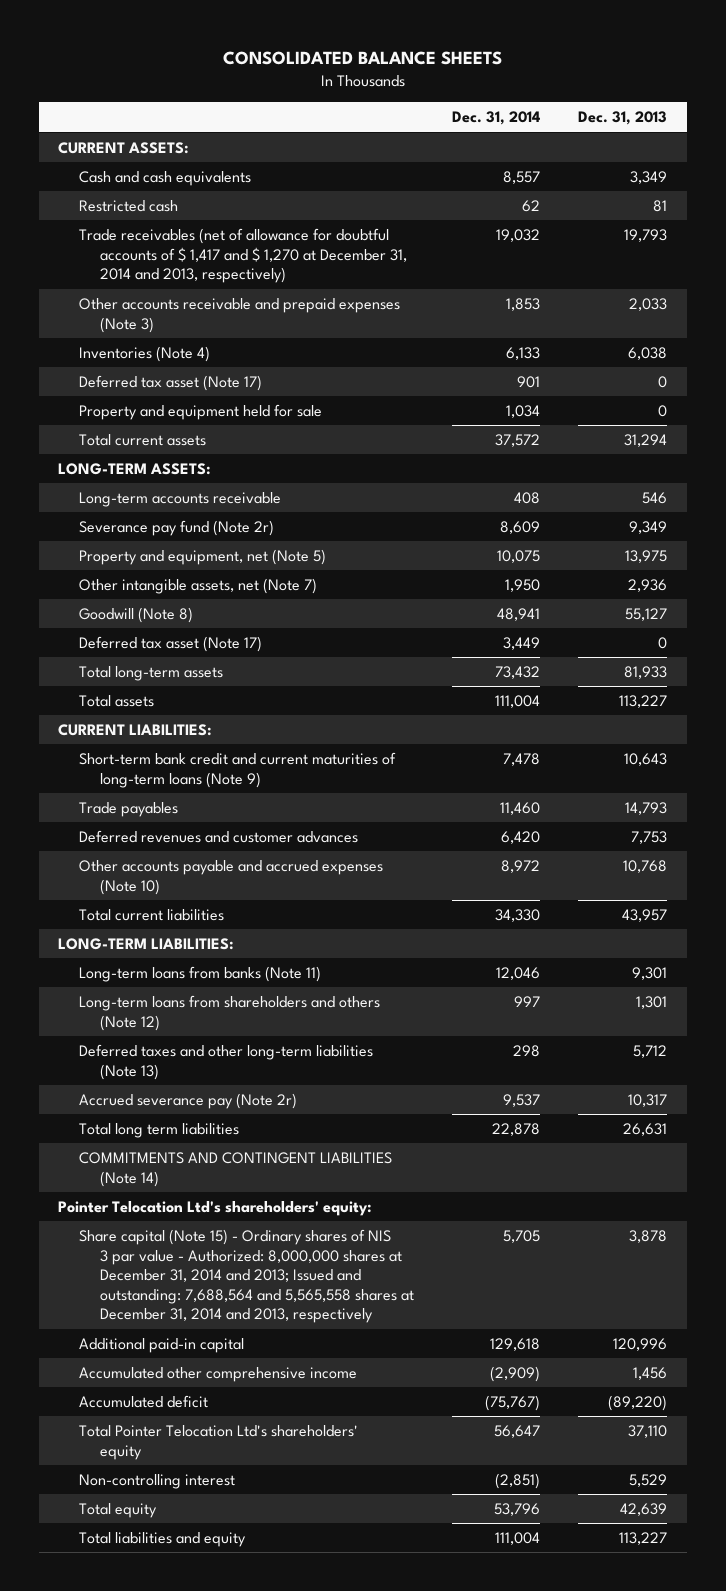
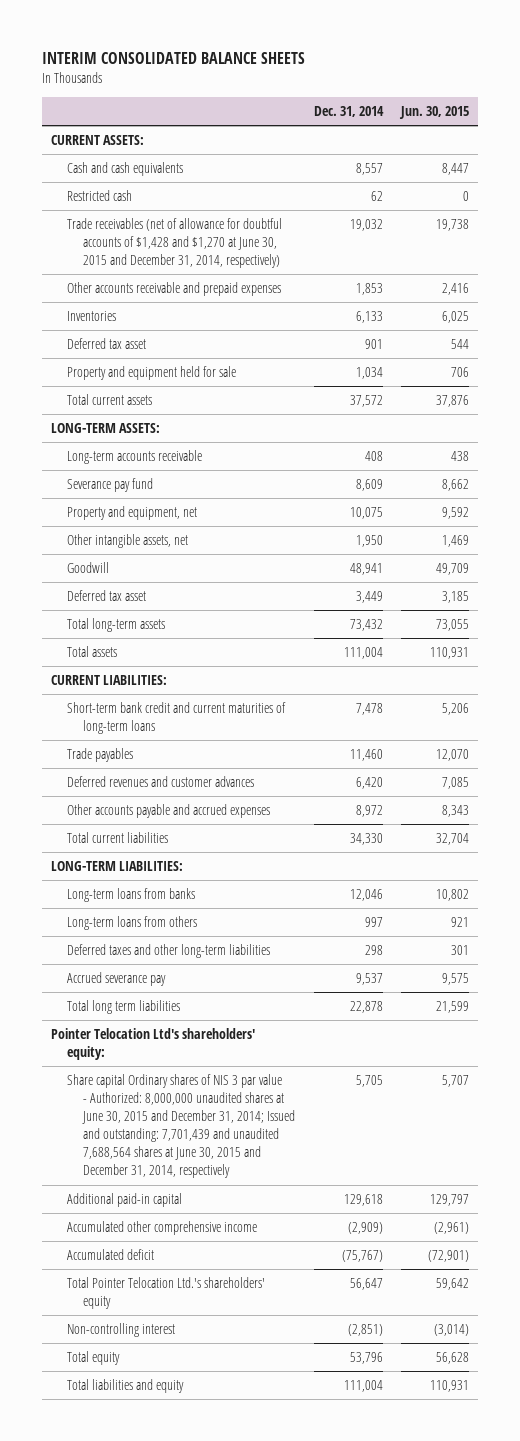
[222,51,502,66] CONSOLIDATED BALANCE SHEETS -> [42,51,306,64] INTERIM CONSOLIDATED BALANCE SHEETS
[578,111,668,126] Dec. 31, 2013 -> none
none -> [399,106,470,120] Jun. 30, 2015
[78,228,407,284] Trade receivables (net of allowance for doubtful accounts of $ 1,417 and $ 1,270 at December 31, 2014 and 2013, respectively) -> [67,218,283,269] Trade receivables (net of allowance for doubtful accounts of $1,428 and $1,270 at June 30, 2015 and December 31, 2014, respectively)
[78,298,400,333] Other accounts receivable and prepaid expenses (Note 3) -> [67,282,282,297] Other accounts receivable and prepaid expenses
[78,346,210,363] Inventories (Note 4) -> [67,311,117,322] Inventories
[78,375,262,392] Deferred tax asset (Note 17) -> [67,338,147,350] Deferred tax asset
[78,520,274,537] Severance pay fund (Note 2r) -> [67,478,154,493] Severance pay fund
[78,549,326,566] Property and equipment, net (Note 5) -> [67,506,198,521] Property and equipment, net
[78,578,317,595] Other intangible assets, net (Note 7) -> [67,534,189,549] Other intangible assets, net
[78,607,193,624] Goodwill (Note 8) -> [67,562,110,574] Goodwill
[78,636,262,653] Deferred tax asset (Note 17) -> [67,590,147,602] Deferred tax asset
[78,752,396,788] Short-term bank credit and current maturities of long-term loans (Note 9) -> [67,702,287,735] Short-term bank credit and current maturities of long-term loans
[78,860,383,895] Other accounts payable and accrued expenses (Note 10) -> [67,804,271,819] Other accounts payable and accrued expenses
[78,966,321,983] Long-term loans from banks (Note 11) -> [67,888,196,903] Long-term loans from banks
[78,995,380,1031] Long-term loans from shareholders and others (Note 12) -> [67,916,198,931] Long-term loans from others
[78,1044,373,1080] Deferred taxes and other long-term liabilities (Note 13) -> [67,944,271,959] Deferred taxes and other long-term liabilities
[78,1093,297,1110] Accrued severance pay (Note 2r) -> [67,972,167,987] Accrued severance pay
[78,1152,392,1187] COMMITMENTS AND CONTINGENT LIABILITIES (Note 14) -> none
[78,1229,414,1324] Share capital (Note 15) - Ordinary shares of NIS 3 par value - Authorized: 8,000,000 shares at December 31, 2014 and 2013; Issued and outstanding: 7,688,564 and 5,565,558 shares at December 31, 2014 and 2013, respectively -> [67,1074,296,1179] Share capital Ordinary shares of NIS 3 par value - Authorized: 8,000,000 unaudited shares at June 30, 2015 and December 31, 2014; Issued and outstanding: 7,701,439 and unaudited 7,688,564 shares at June 30, 2015 and December 31, 2014, respectively
[78,1425,358,1460] Total Pointer Telocation Ltd's shareholders' equity -> [67,1277,266,1310] Total Pointer Telocation Ltd.'s shareholders' equity

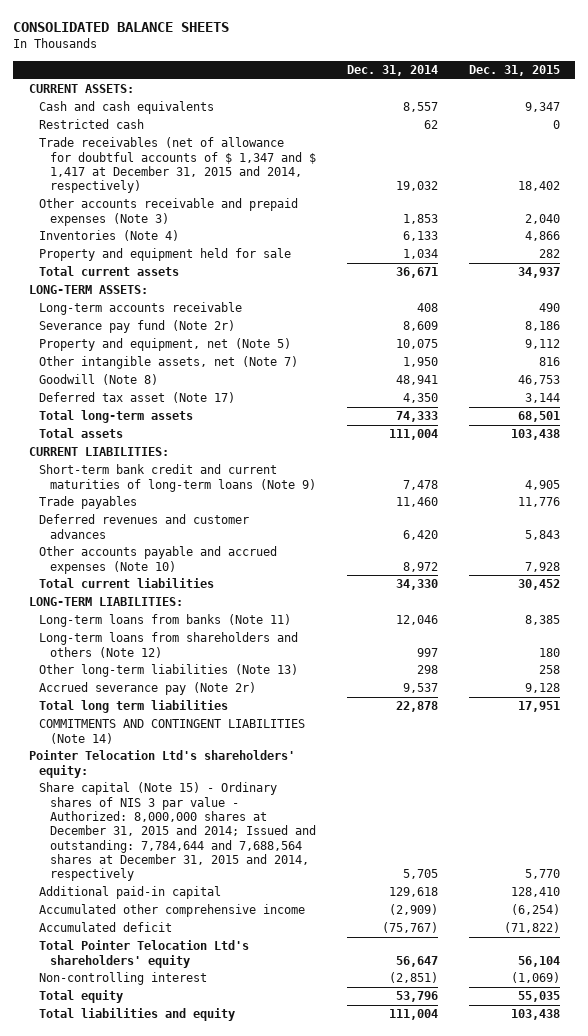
[42,51,306,64] INTERIM CONSOLIDATED BALANCE SHEETS -> [13,22,230,33] CONSOLIDATED BALANCE SHEETS
[399,106,470,120] Jun. 30, 2015 -> none
none -> [468,65,560,77] Dec. 31, 2015
[67,338,147,350] Deferred tax asset -> none
[67,218,283,269] Trade receivables (net of allowance for doubtful accounts of $1,428 and $1,270 at June 30, 2015 and December 31, 2014, respectively) -> [39,137,316,194] Trade receivables (net of allowance for doubtful accounts of $ 1,347 and $ 1,417 at December 31, 2015 and 2014, respectively)
[67,282,282,297] Other accounts receivable and prepaid expenses -> [39,198,299,226] Other accounts receivable and prepaid expenses (Note 3)
[67,311,117,322] Inventories -> [39,230,180,242] Inventories (Note 4)
[349,395,383,408] 37,572 -> [395,267,438,279] 36,671
[67,478,154,493] Severance pay fund -> [39,320,236,334] Severance pay fund (Note 2r)
[67,506,198,521] Property and equipment, net -> [39,338,292,352] Property and equipment, net (Note 5)
[67,534,189,549] Other intangible assets, net -> [39,356,299,370] Other intangible assets, net (Note 7)
[67,562,110,574] Goodwill -> [39,374,159,386] Goodwill (Note 8)
[67,590,147,602] Deferred tax asset -> [39,392,236,404] Deferred tax asset (Note 17)
[355,591,383,604] 3,449 -> [402,393,438,404] 4,350
[349,619,383,632] 73,432 -> [395,411,438,423] 74,333
[67,702,287,735] Short-term bank credit and current maturities of long-term loans -> [39,464,316,492] Short-term bank credit and current maturities of long-term loans (Note 9)
[67,804,271,819] Other accounts payable and accrued expenses -> [39,546,278,574] Other accounts payable and accrued expenses (Note 10)
[67,888,196,903] Long-term loans from banks -> [39,614,292,628] Long-term loans from banks (Note 11)
[67,916,198,931] Long-term loans from others -> [39,632,299,658] Long-term loans from shareholders and others (Note 12)
[67,944,271,959] Deferred taxes and other long-term liabilities -> [39,664,299,678] Other long-term liabilities (Note 13)
[67,972,167,987] Accrued severance pay -> [39,682,257,696] Accrued severance pay (Note 2r)
none -> [39,719,306,744] COMMITMENTS AND CONTINGENT LIABILITIES (Note 14)
[67,1074,296,1179] Share capital Ordinary shares of NIS 3 par value - Authorized: 8,000,000 unaudited shares at June 30, 2015 and December 31, 2014; Issued and outstanding: 7,701,439 and unaudited 7,688,564 shares at June 30, 2015 and December 31, 2014, respectively -> [39,782,316,882] Share capital (Note 15) - Ordinary shares of NIS 3 par value - Authorized: 8,000,000 shares at December 31, 2015 and 2014; Issued and outstanding: 7,784,644 and 7,688,564 shares at December 31, 2015 and 2014, respectively
[67,1277,266,1310] Total Pointer Telocation Ltd.'s shareholders' equity -> [39,940,250,968] Total Pointer Telocation Ltd's shareholders' equity

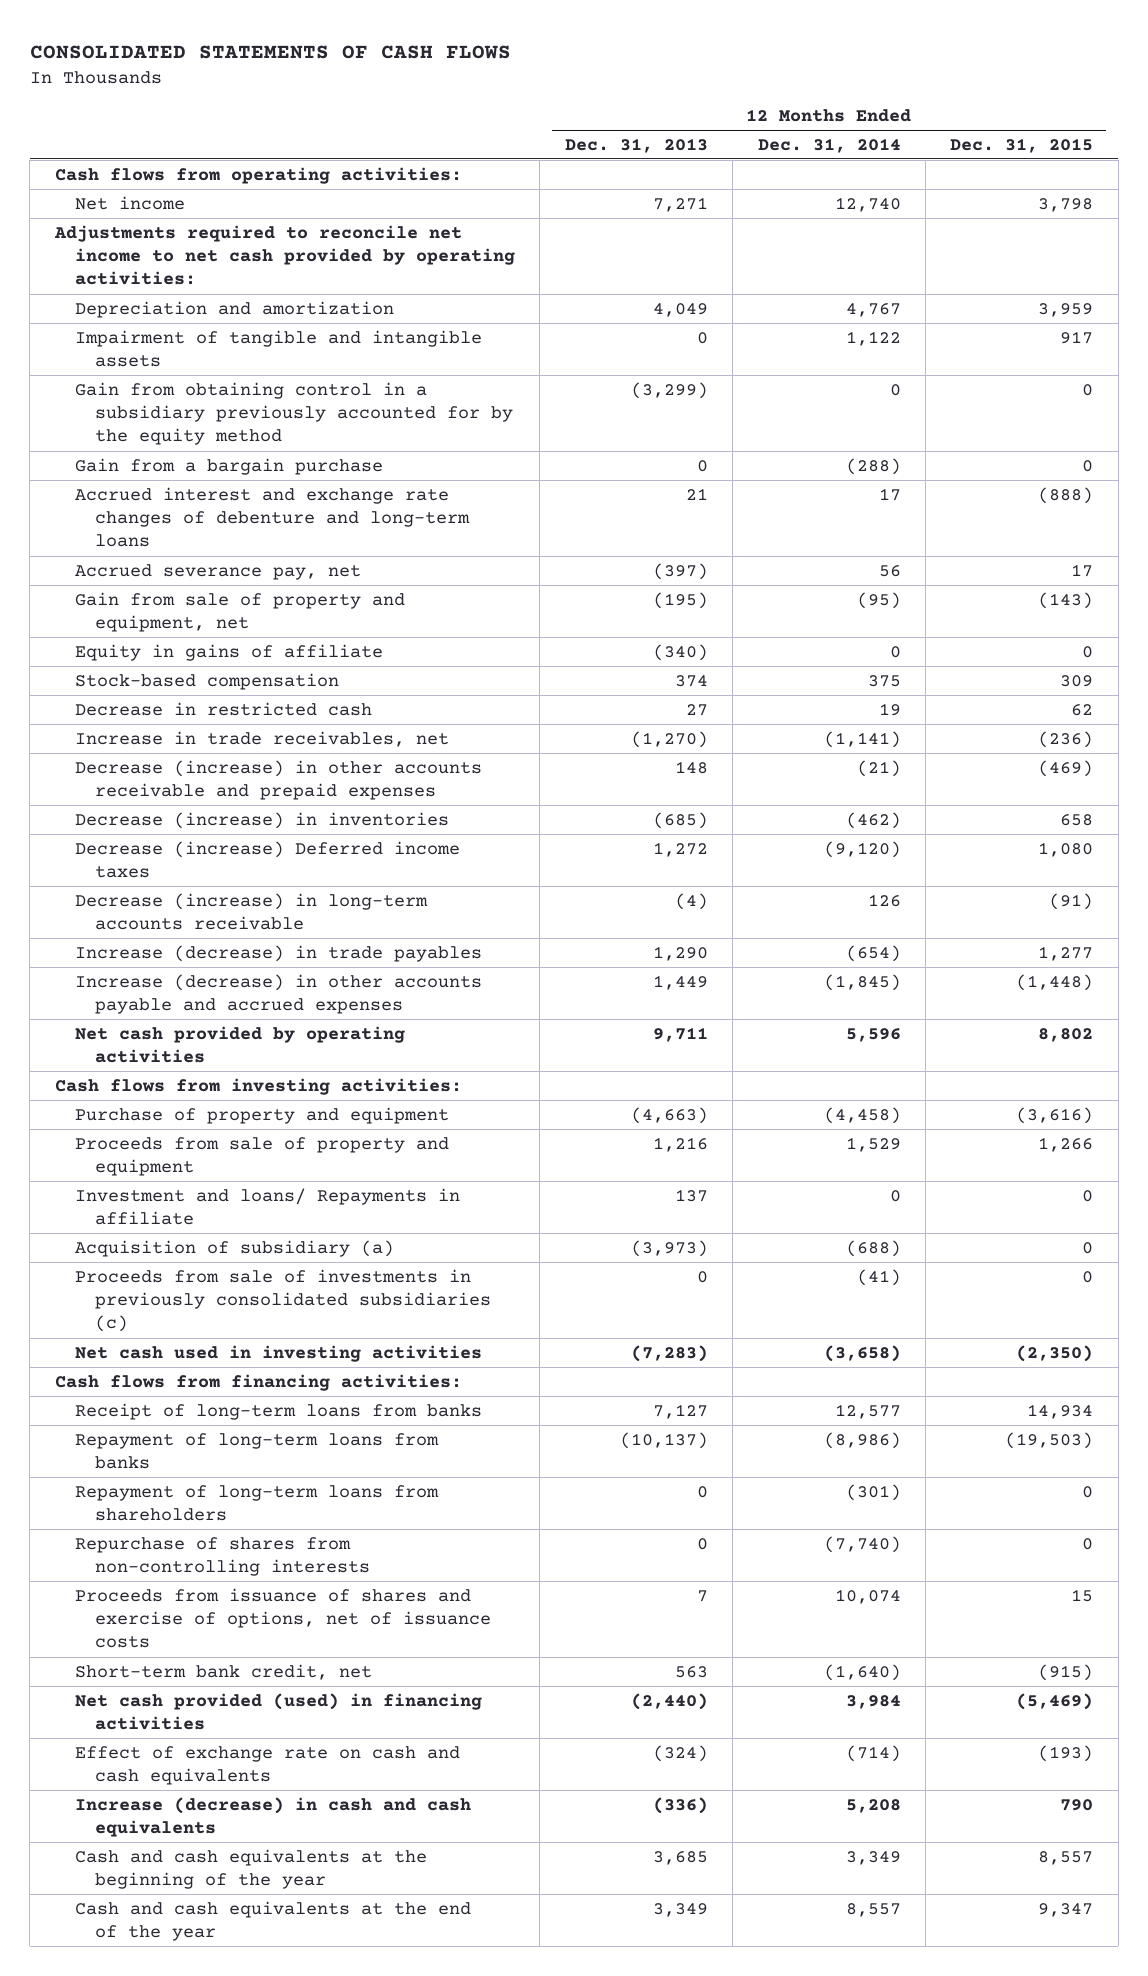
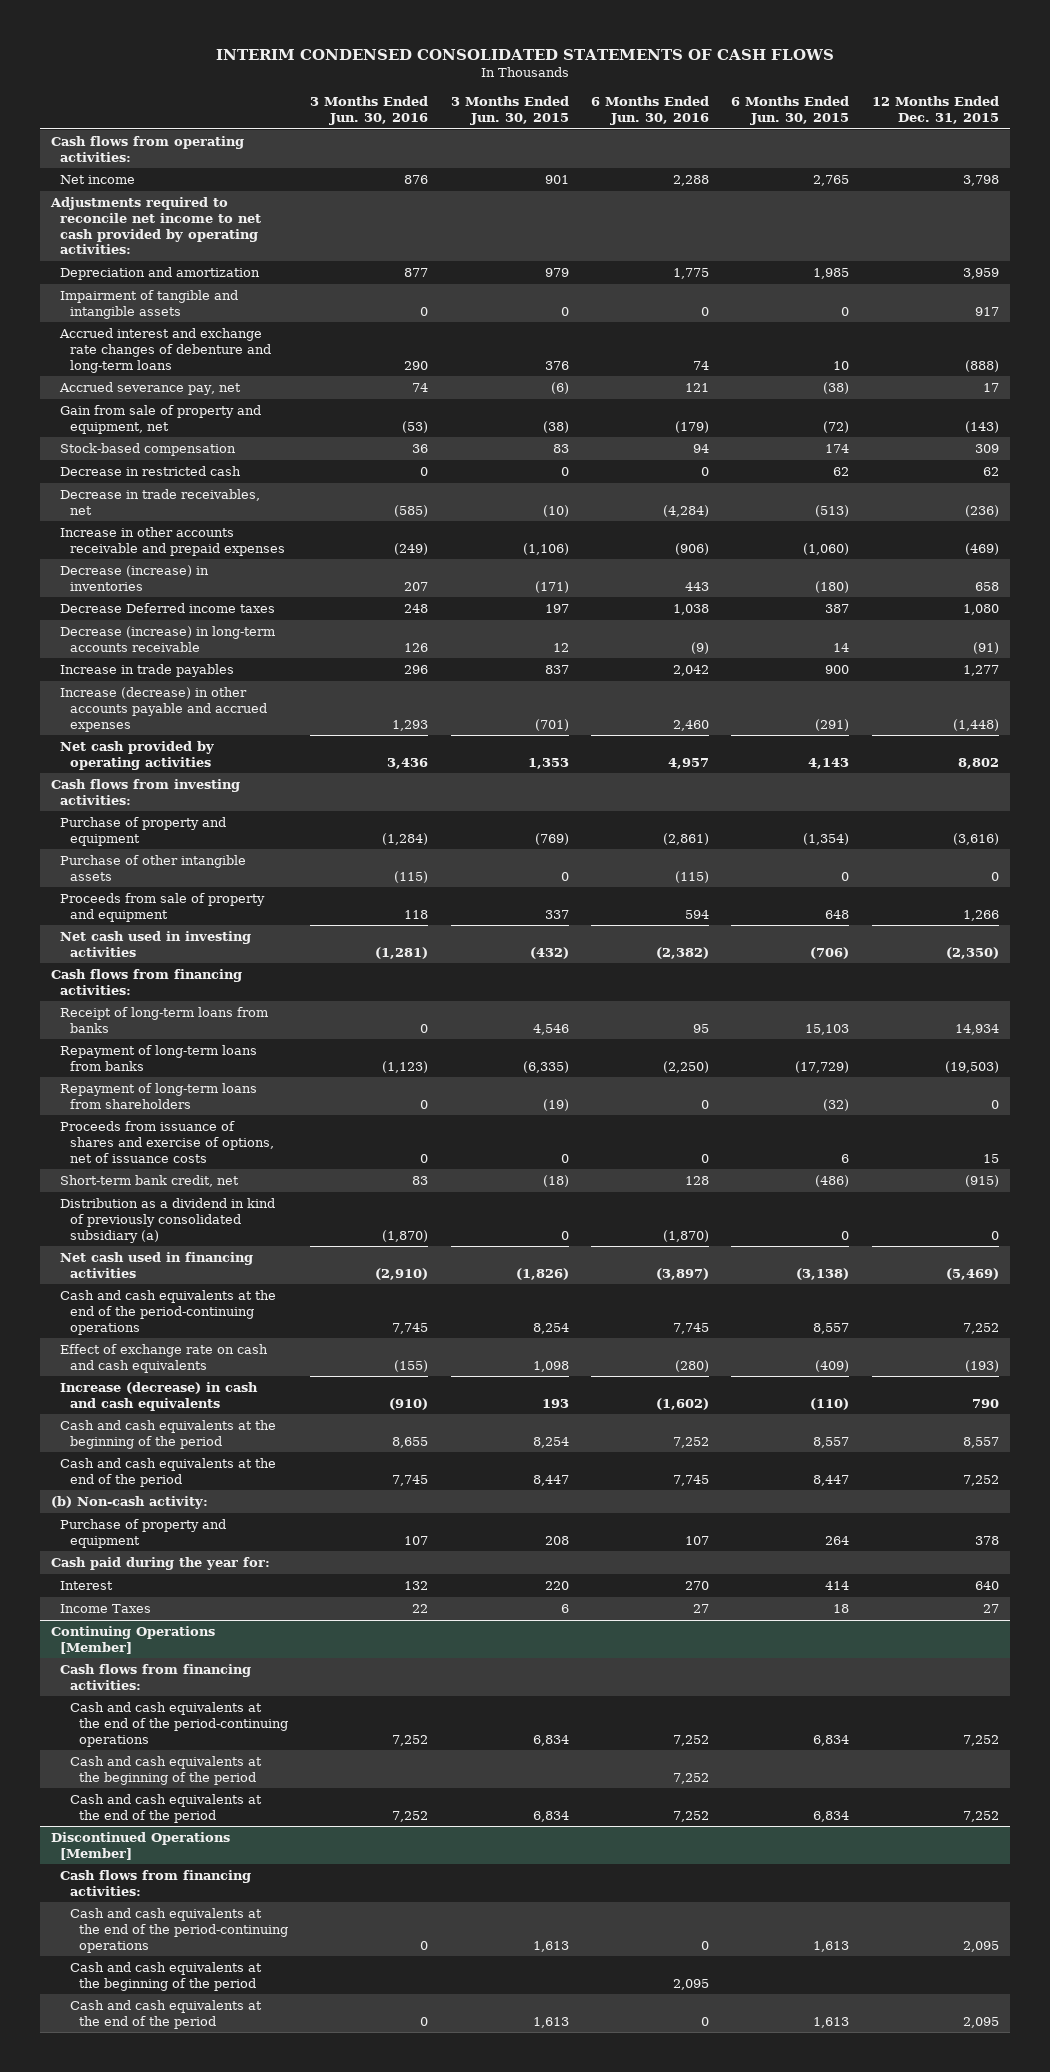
[29,45,511,60] CONSOLIDATED STATEMENTS OF CASH FLOWS -> [215,48,834,60] INTERIM CONDENSED CONSOLIDATED STATEMENTS OF CASH FLOWS
[564,137,708,153] Dec. 31, 2013 -> none
[757,137,901,153] Dec. 31, 2014 -> none
none -> [310,96,429,125] 3 Months Ended Jun. 30, 2016
none -> [450,96,569,125] 3 Months Ended Jun. 30, 2015
none -> [590,96,709,125] 6 Months Ended Jun. 30, 2016
none -> [731,96,850,125] 6 Months Ended Jun. 30, 2015
[74,381,514,446] Gain from obtaining control in a subsidiary previously accounted for by the equity method -> none
[74,457,383,475] Gain from a bargain purchase -> none
[74,643,383,661] Equity in gains of affiliate -> none
[74,730,449,747] Increase in trade receivables, net -> [60,488,261,515] Decrease in trade receivables, net
[74,759,482,801] Decrease (increase) in other accounts receivable and prepaid expenses -> [60,526,285,556] Increase in other accounts receivable and prepaid expenses
[74,840,460,879] Decrease (increase) Deferred income taxes -> [60,602,276,613] Decrease Deferred income taxes
[74,944,482,962] Increase (decrease) in trade payables -> [60,663,235,677] Increase in trade payables
none -> [60,854,247,881] Purchase of other intangible assets
[74,1187,460,1226] Investment and loans/ Repayments in affiliate -> none
[74,1239,394,1257] Acquisition of subsidiary (a) -> none
[74,1268,492,1333] Proceeds from sale of investments in previously consolidated subsidiaries (c) -> none
[74,1536,371,1577] Repurchase of shares from non-controlling interests -> none
none -> [60,1197,276,1243] Distribution as a dividend in kind of previously consolidated subsidiary (a)
[74,1692,482,1731] Net cash provided (used) in financing activities -> [60,1251,254,1278] Net cash used in financing activities
none -> [60,1289,277,1335] Cash and cash equivalents at the end of the period-continuing operations
[74,1848,427,1890] Cash and cash equivalents at the beginning of the year -> [60,1419,277,1449] Cash and cash equivalents at the beginning of the period
[74,1900,471,1942] Cash and cash equivalents at the end of the year -> [60,1457,277,1487] Cash and cash equivalents at the end of the period
[1038,1902,1094,1917] 9,347 -> [962,1474,999,1486] 7,252
none -> [50,1495,208,1509] (b) Non-cash activity:
none -> [60,1518,227,1548] Purchase of property and equipment
none -> [50,1556,270,1570] Cash paid during the year for:
none -> [60,1580,114,1590] Interest
none -> [60,1603,152,1613] Income Taxes
none -> [50,1625,215,1654] Continuing Operations [Member]
none -> [60,1663,252,1690] Cash flows from financing activities:
none -> [69,1701,288,1747] Cash and cash equivalents at the end of the period-continuing operations
none -> [69,1755,262,1785] Cash and cash equivalents at the beginning of the period
none -> [69,1793,262,1823] Cash and cash equivalents at the end of the period
none -> [50,1831,230,1860] Discontinued Operations [Member]
none -> [60,1869,252,1896] Cash flows from financing activities:
none -> [69,1907,288,1953] Cash and cash equivalents at the end of the period-continuing operations
none -> [69,1961,262,1991] Cash and cash equivalents at the beginning of the period
none -> [69,1999,262,2029] Cash and cash equivalents at the end of the period

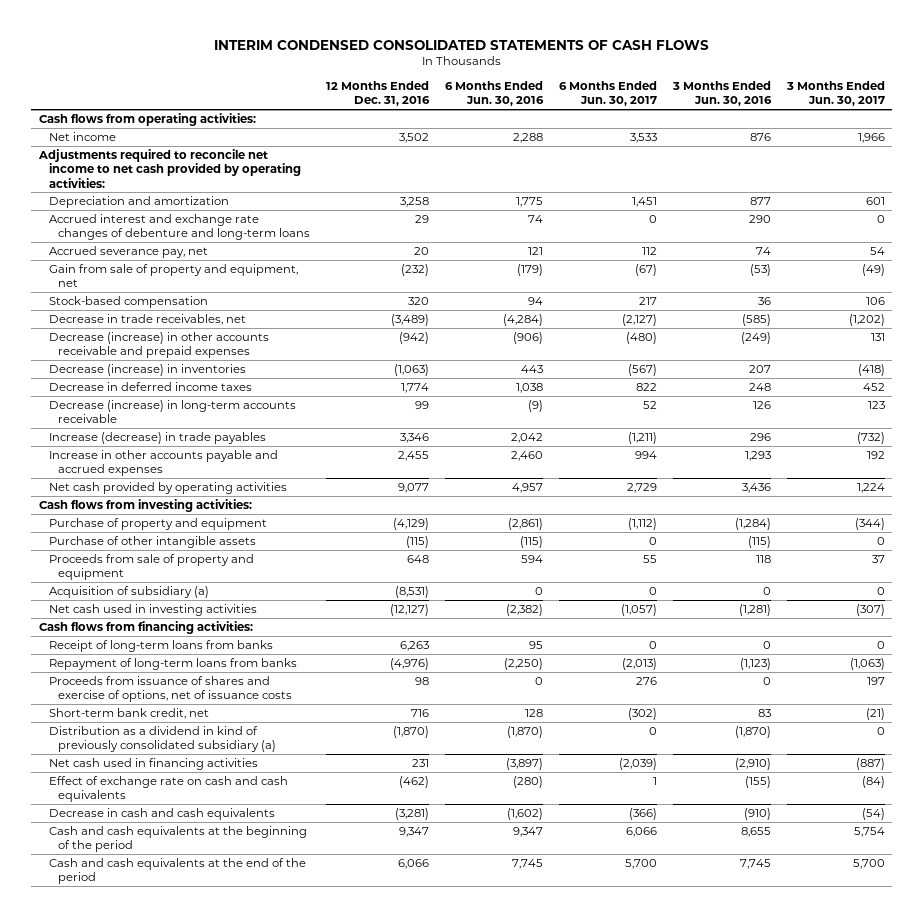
[450,96,569,125] 3 Months Ended Jun. 30, 2015 -> none
[731,96,850,125] 6 Months Ended Jun. 30, 2015 -> none
[871,96,999,124] 12 Months Ended Dec. 31, 2015 -> none
none -> [325,80,430,107] 12 Months Ended Dec. 31, 2016
none -> [558,80,657,107] 6 Months Ended Jun. 30, 2017
none -> [785,80,885,107] 3 Months Ended Jun. 30, 2017
[60,289,239,319] Impairment of tangible and intangible assets -> none
[60,465,242,476] Decrease in restricted cash -> none
[60,526,285,556] Increase in other accounts receivable and prepaid expenses -> [48,331,269,359] Decrease (increase) in other accounts receivable and prepaid expenses
[60,602,276,613] Decrease Deferred income taxes -> [48,381,252,391] Decrease in deferred income taxes
[60,663,235,677] Increase in trade payables -> [48,431,266,444] Increase (decrease) in trade payables
[60,686,267,732] Increase (decrease) in other accounts payable and accrued expenses -> [48,449,278,477] Increase in other accounts payable and accrued expenses
none -> [48,585,209,598] Acquisition of subsidiary (a)
[60,1082,258,1109] Repayment of long-term loans from shareholders -> none
[60,1289,277,1335] Cash and cash equivalents at the end of the period-continuing operations -> none
[60,1381,259,1411] Increase (decrease) in cash and cash equivalents -> [48,807,275,820] Decrease in cash and cash equivalents
[672,1436,709,1448] 7,252 -> [512,826,543,837] 9,347
[50,1495,208,1509] (b) Non-cash activity: -> none
[60,1518,227,1548] Purchase of property and equipment -> none
[50,1556,270,1570] Cash paid during the year for: -> none
[60,1580,114,1590] Interest -> none
[60,1603,152,1613] Income Taxes -> none
[50,1625,215,1654] Continuing Operations [Member] -> none
[60,1663,252,1690] Cash flows from financing activities: -> none
[69,1701,288,1747] Cash and cash equivalents at the end of the period-continuing operations -> none
[69,1755,262,1785] Cash and cash equivalents at the beginning of the period -> none
[69,1793,262,1823] Cash and cash equivalents at the end of the period -> none
[50,1831,230,1860] Discontinued Operations [Member] -> none
[60,1869,252,1896] Cash flows from financing activities: -> none
[69,1907,288,1953] Cash and cash equivalents at the end of the period-continuing operations -> none
[69,1961,262,1991] Cash and cash equivalents at the beginning of the period -> none
[69,1999,262,2029] Cash and cash equivalents at the end of the period -> none

